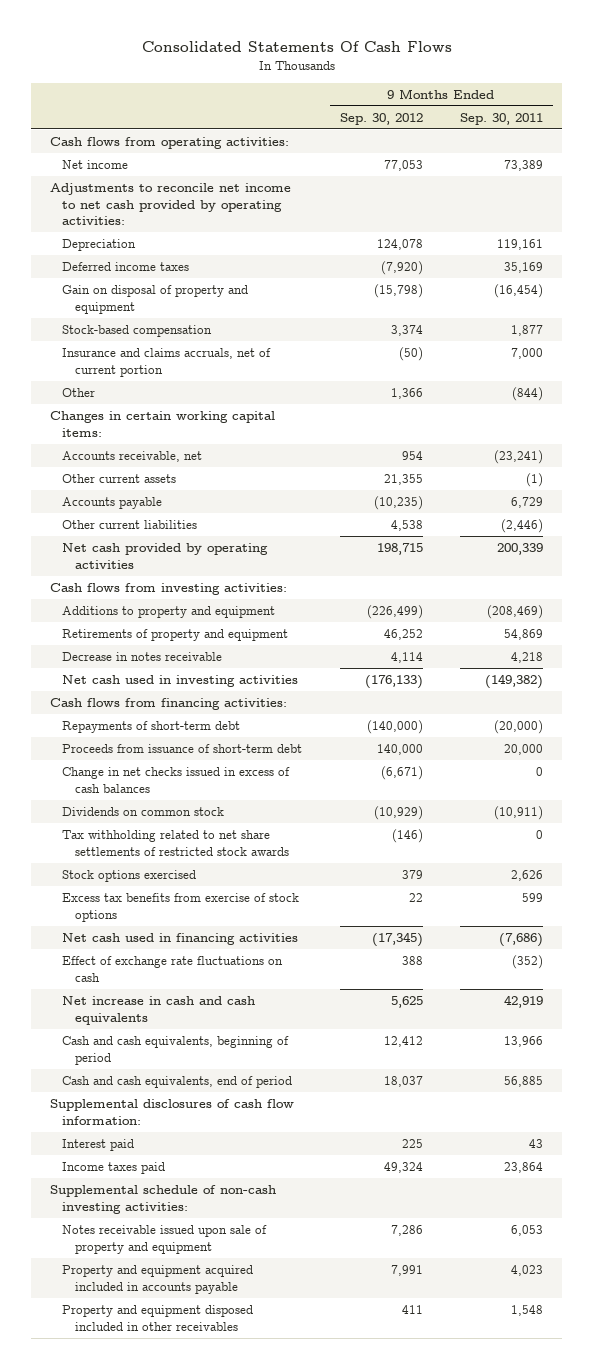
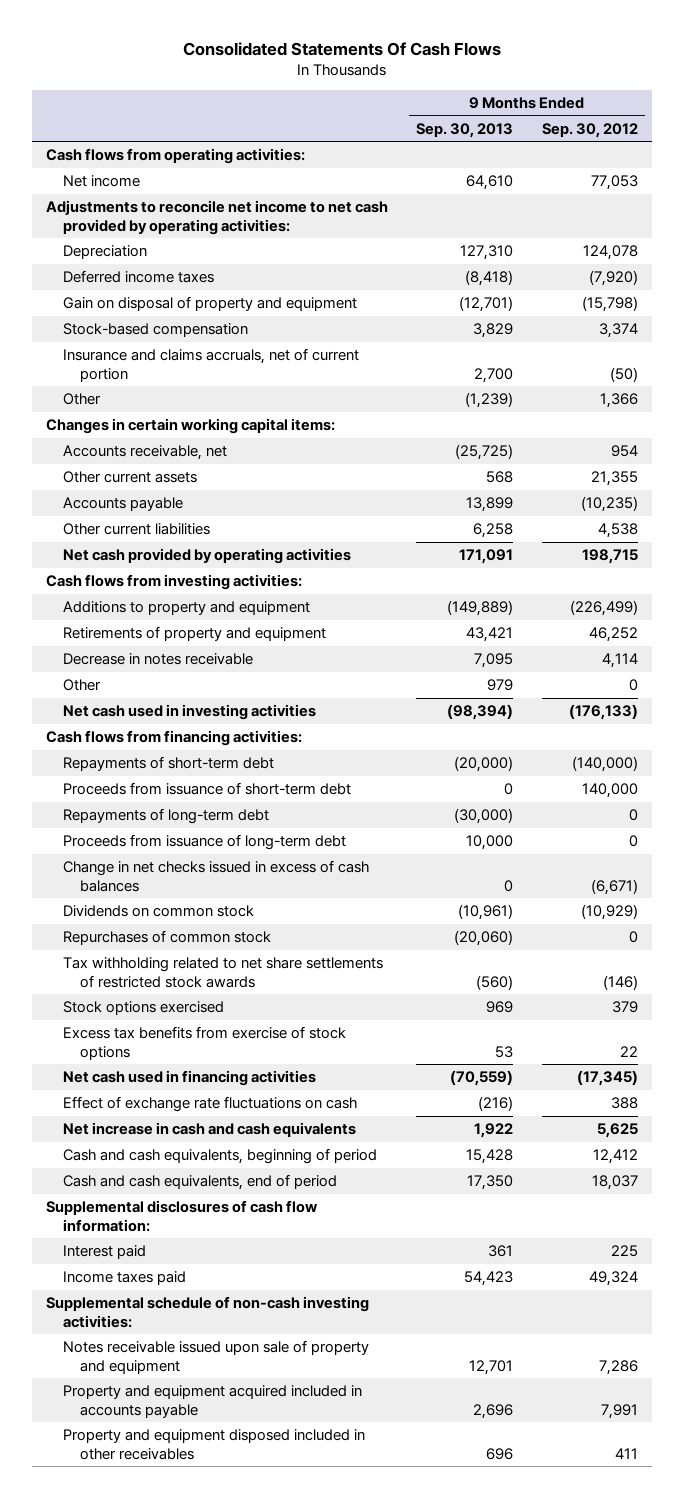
[460,112,544,125] Sep. 30, 2011 -> none
none -> [416,122,514,138] Sep. 30, 2013
none -> [63,679,102,692] Other
none -> [63,808,270,825] Repayments of long-term debt
none -> [63,834,347,851] Proceeds from issuance of long-term debt
none -> [63,930,272,946] Repurchases of common stock

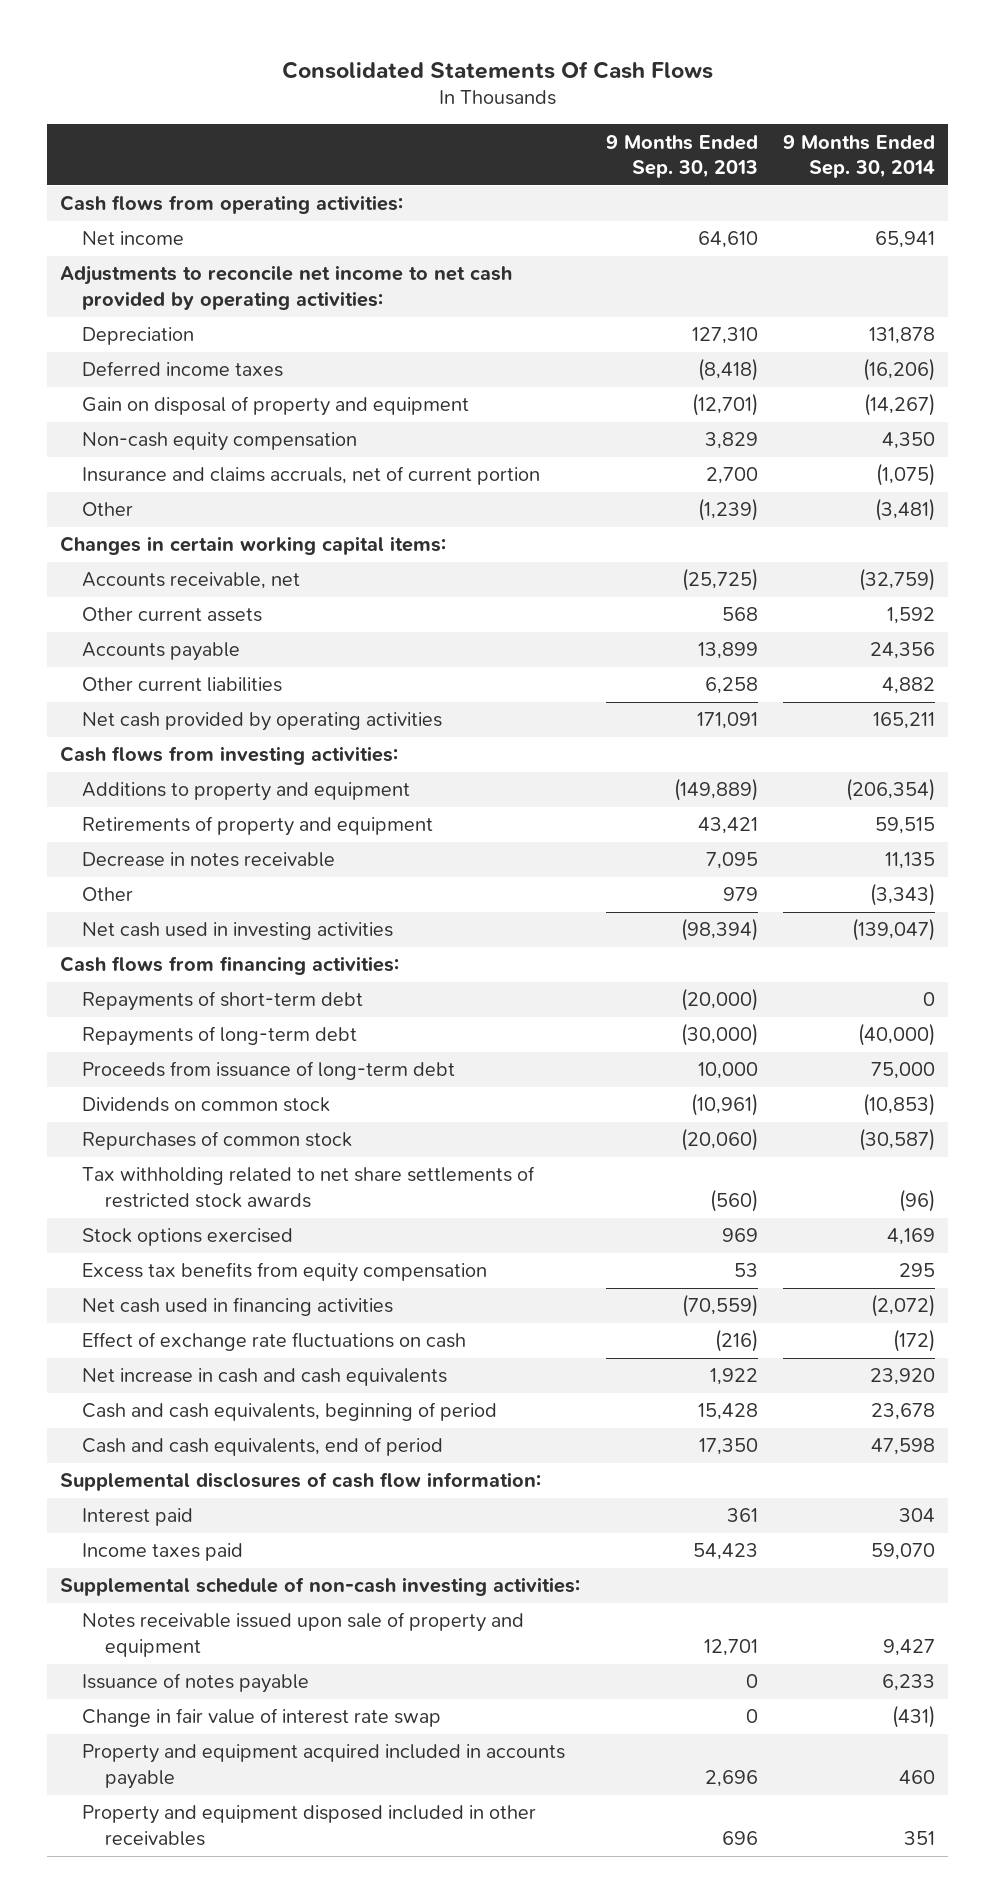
[541,122,638,138] Sep. 30, 2012 -> none
none -> [783,134,936,179] 9 Months Ended Sep. 30, 2014
[63,323,249,338] Stock-based compensation -> [82,432,358,452] Non-cash equity compensation
[63,782,352,796] Proceeds from issuance of short-term debt -> none
[63,860,370,892] Change in net checks issued in excess of cash balances -> none
[63,1026,347,1060] Excess tax benefits from exercise of stock options -> [82,1262,488,1283] Excess tax benefits from equity compensation
none -> [82,1673,310,1694] Issuance of notes payable
none -> [82,1708,442,1728] Change in fair value of interest rate swap

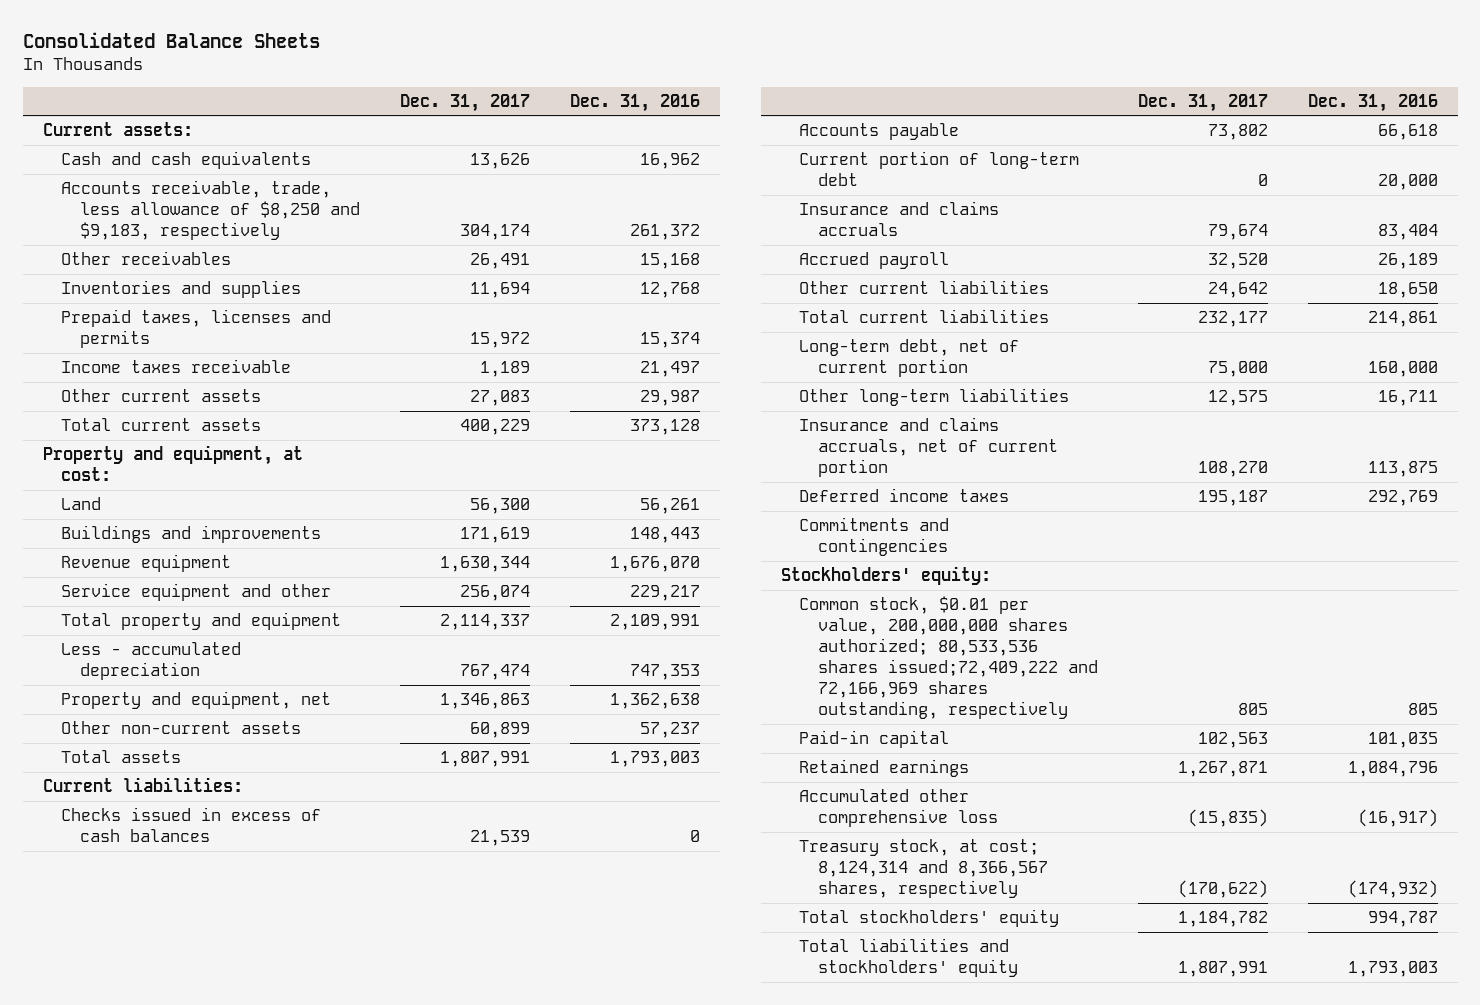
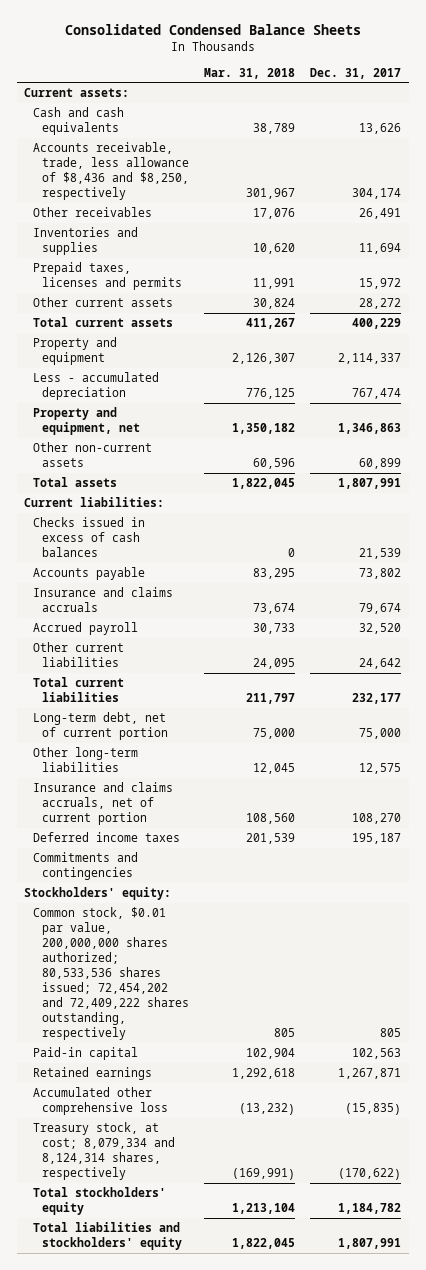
[22,32,320,49] Consolidated Balance Sheets -> [64,24,361,36] Consolidated Condensed Balance Sheets
[569,93,700,112] Dec. 31, 2016 -> none
none -> [204,67,296,79] Mar. 31, 2018
[61,180,360,241] Accounts receivable, trade, less allowance of $8,250 and $9,183, respectively -> [33,142,190,201] Accounts receivable, trade, less allowance of $8,436 and $8,250, respectively
[61,359,292,374] Income taxes receivable -> none
[469,390,530,407] 27,083 -> [359,298,402,310] 28,272
[42,445,303,482] Property and equipment, at cost: -> none
[61,497,102,511] Land -> none
[61,525,322,544] Buildings and improvements -> none
[61,554,232,573] Revenue equipment -> none
[61,583,332,602] Service equipment and other -> none
[61,612,342,631] Total property and equipment -> [33,337,118,366] Property and equipment
[799,151,1080,187] Current portion of long-term debt -> none
[799,596,1098,720] Common stock, $0.01 per value, 200,000,000 shares authorized; 80,533,536 shares issued;72,409,222 and 72,166,969 shares outstanding, respectively -> [33,907,190,1041] Common stock, $0.01 par value, 200,000,000 shares authorized; 80,533,536 shares issued; 72,454,202 and 72,409,222 shares outstanding, respectively
[799,839,1048,899] Treasury stock, at cost; 8,124,314 and 8,366,567 shares, respectively -> [33,1122,176,1181] Treasury stock, at cost; 8,079,334 and 8,124,314 shares, respectively

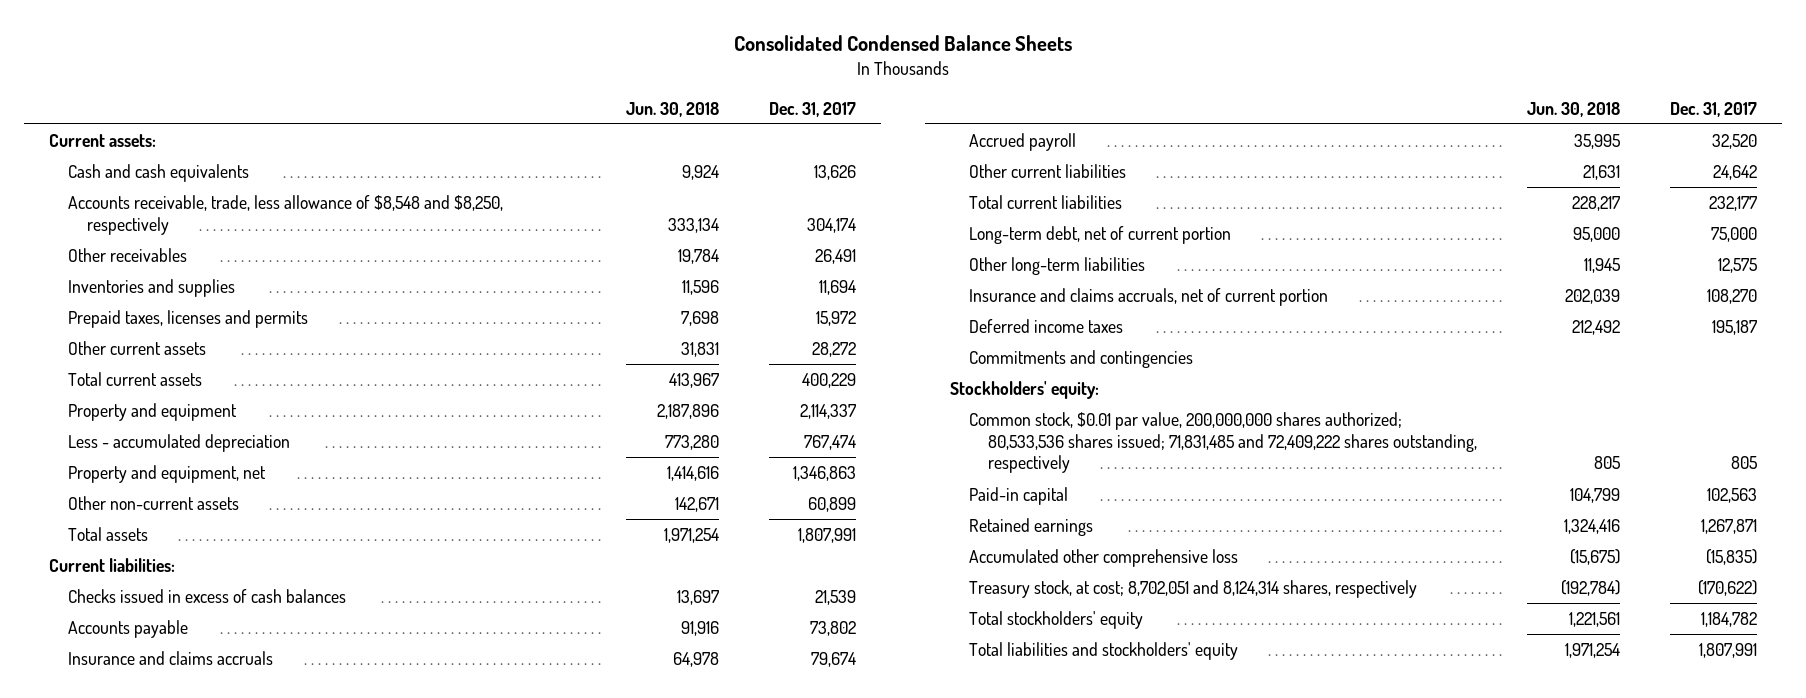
[204,67,296,79] Mar. 31, 2018 -> none
none -> [625,101,719,117] Jun. 30, 2018
[33,142,190,201] Accounts receivable, trade, less allowance of $8,436 and $8,250, respectively -> [67,195,503,235] Accounts receivable, trade, less allowance of $8,548 and $8,250, respectively
[33,907,190,1041] Common stock, $0.01 par value, 200,000,000 shares authorized; 80,533,536 shares issued; 72,454,202 and 72,409,222 shares outstanding, respectively -> [969,412,1478,474] Common stock, $0.01 par value, 200,000,000 shares authorized; 80,533,536 shares issued; 71,831,485 and 72,409,222 shares outstanding, respectively
[33,1122,176,1181] Treasury stock, at cost; 8,079,334 and 8,124,314 shares, respectively -> [969,580,1418,599] Treasury stock, at cost; 8,702,051 and 8,124,314 shares, respectively

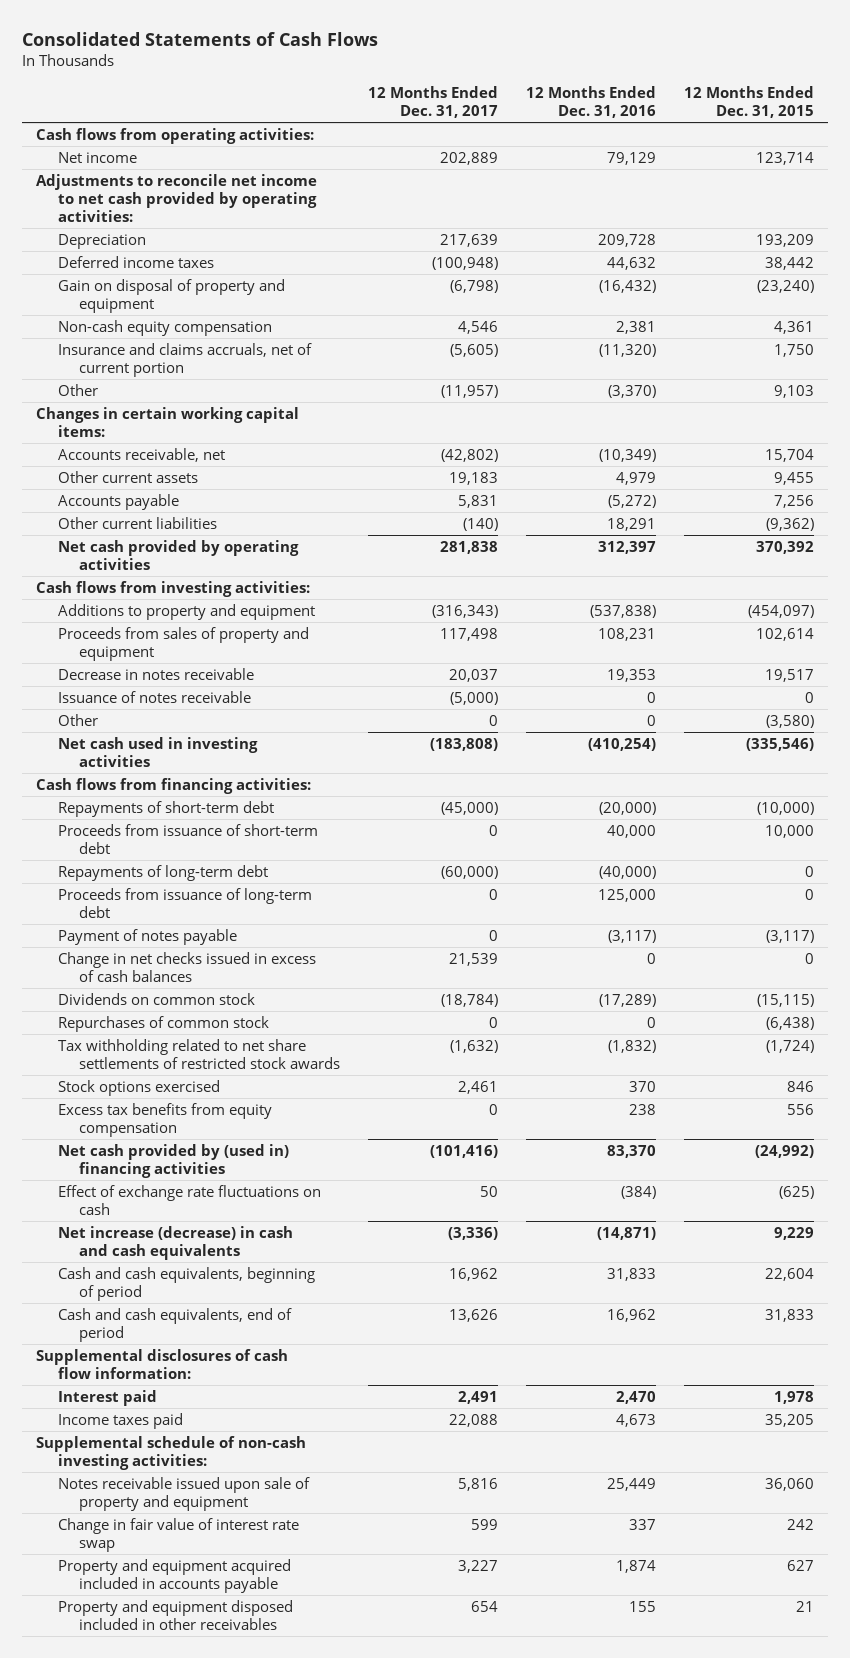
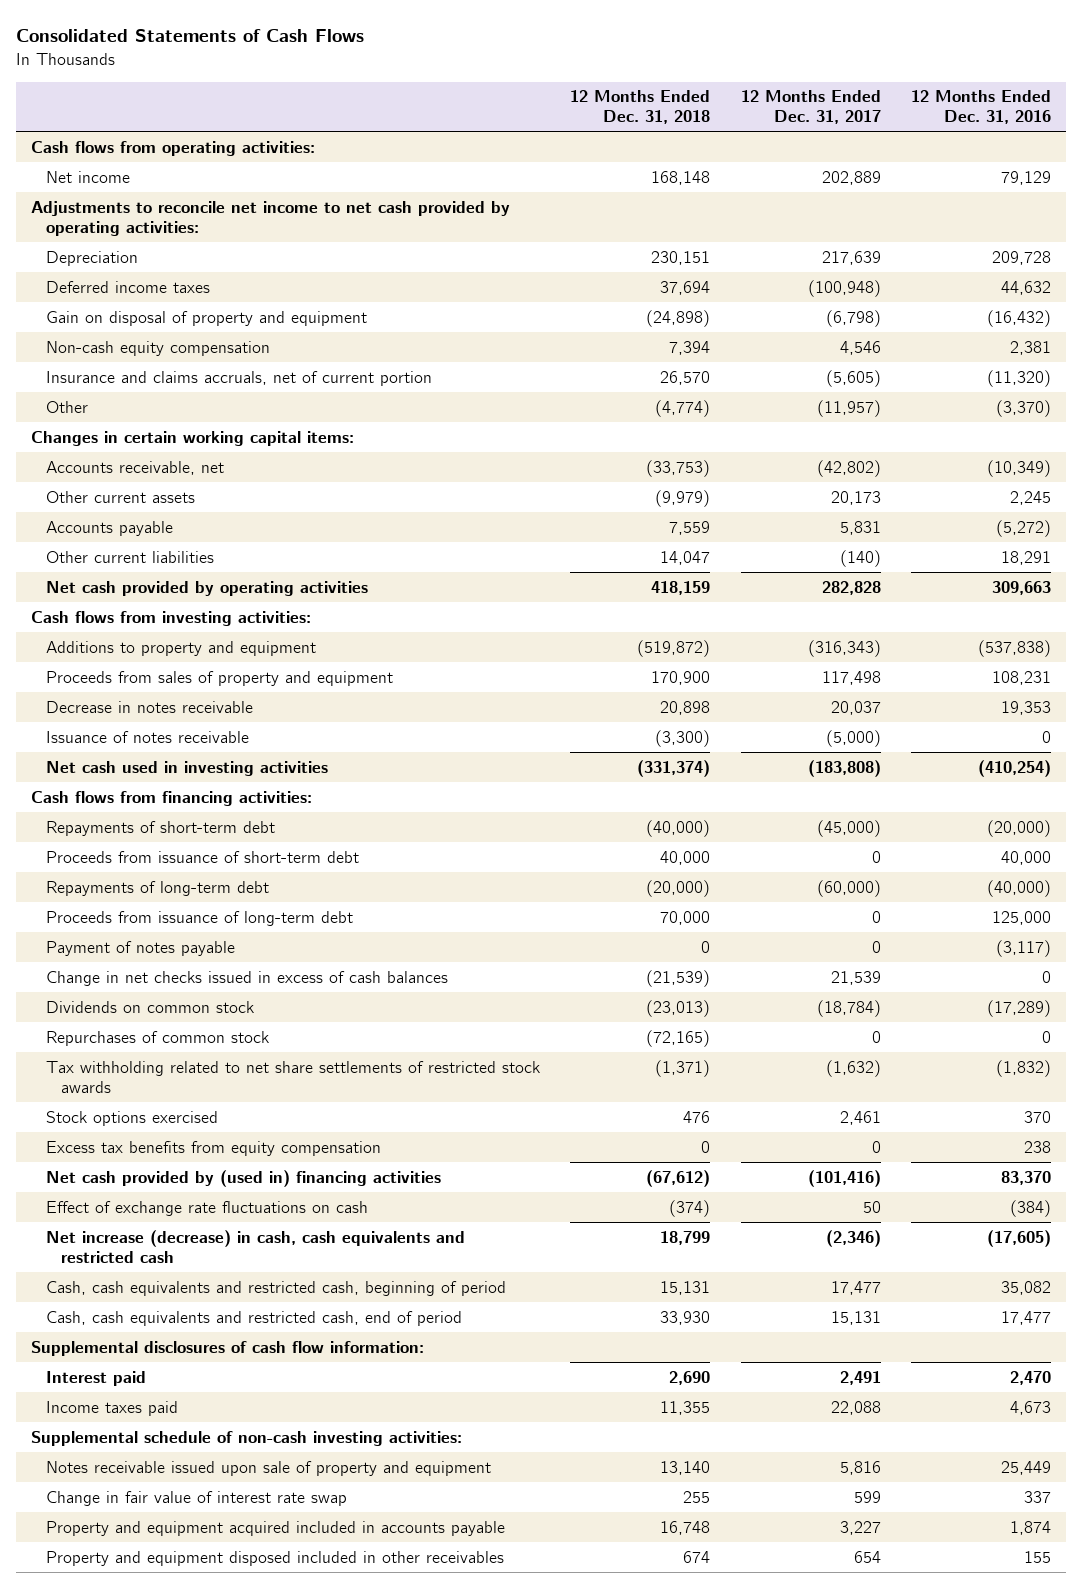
[683,85,814,119] 12 Months Ended Dec. 31, 2015 -> none
none -> [570,90,711,125] 12 Months Ended Dec. 31, 2018
[449,471,499,485] 19,183 -> [830,490,881,505] 20,173
[616,471,657,485] 4,979 -> [1009,490,1051,505] 2,245
[440,540,499,554] 281,838 -> [821,580,881,595] 282,828
[598,540,657,554] 312,397 -> [991,580,1051,595] 309,663
[57,713,98,726] Other -> none
[57,1225,293,1260] Net increase (decrease) in cash and cash equivalents -> [46,1229,466,1263] Net increase (decrease) in cash, cash equivalents and restricted cash
[448,1226,499,1240] (3,336) -> [825,1229,881,1247] (2,346)
[597,1226,657,1240] (14,871) -> [986,1229,1051,1247] (17,605)
[57,1266,315,1301] Cash and cash equivalents, beginning of period -> [46,1280,507,1296] Cash, cash equivalents and restricted cash, beginning of period
[449,1267,499,1281] 16,962 -> [830,1280,881,1295] 17,477
[607,1267,657,1281] 31,833 -> [1000,1280,1051,1295] 35,082
[57,1307,292,1342] Cash and cash equivalents, end of period -> [46,1310,463,1326] Cash, cash equivalents and restricted cash, end of period
[449,1308,499,1322] 13,626 -> [830,1310,881,1325] 15,131
[607,1308,657,1322] 16,962 -> [1000,1310,1051,1325] 17,477

